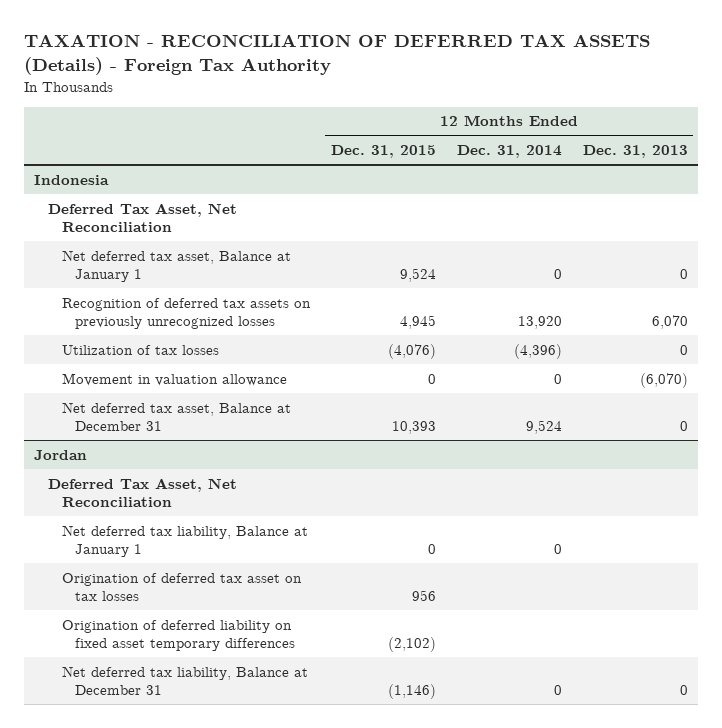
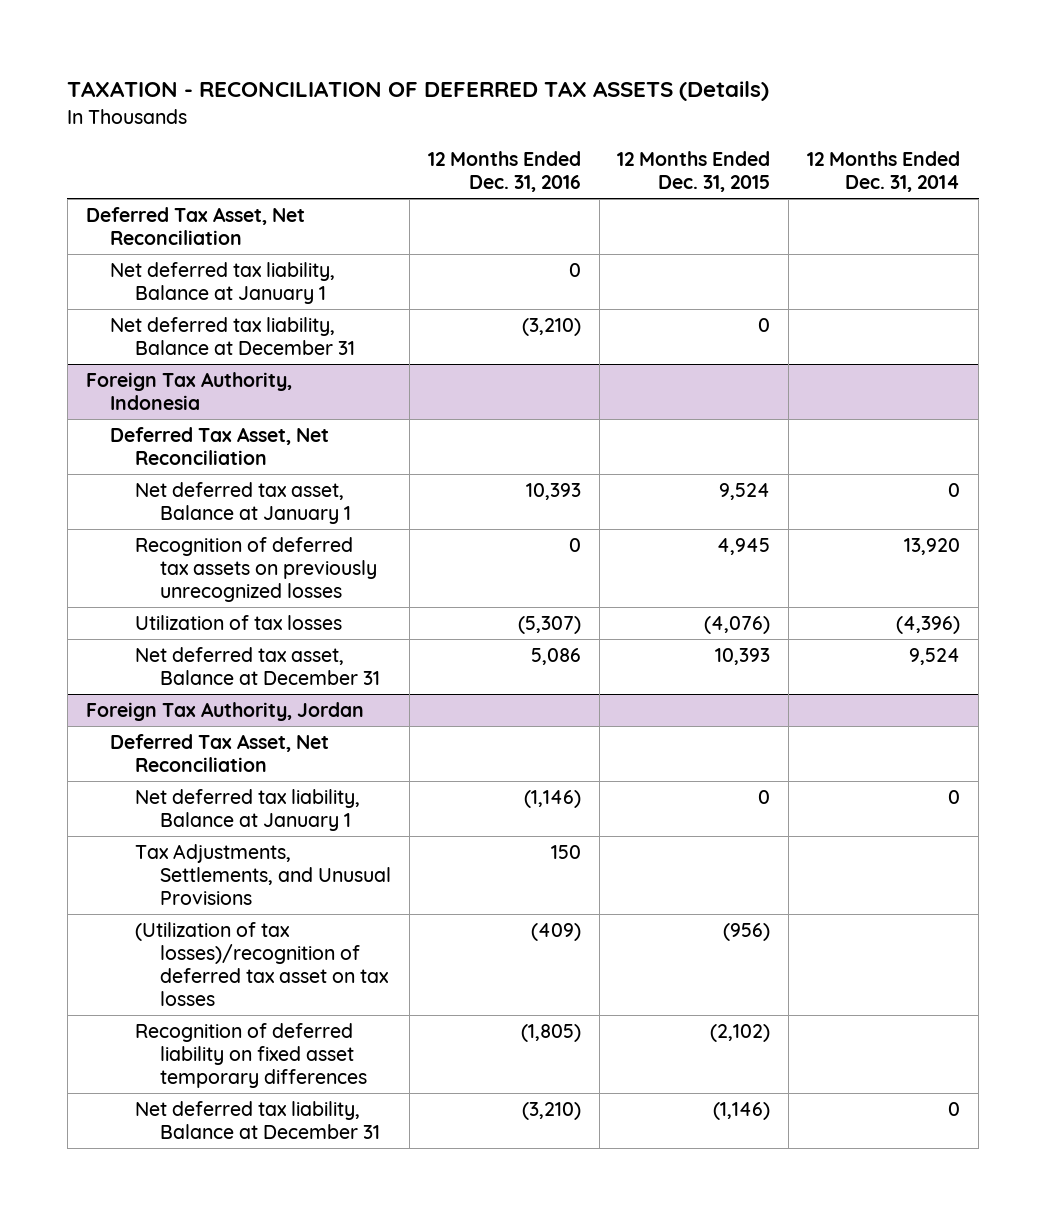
[23,34,650,76] TAXATION - RECONCILIATION OF DEFERRED TAX ASSETS (Details) - Foreign Tax Authority -> [67,81,770,102] TAXATION - RECONCILIATION OF DEFERRED TAX ASSETS (Details)
[582,145,688,159] Dec. 31, 2013 -> none
none -> [427,151,581,193] 12 Months Ended Dec. 31, 2016
[34,174,110,185] Indonesia -> none
none -> [110,262,336,304] Net deferred tax liability, Balance at January 1
none -> [110,317,356,355] Net deferred tax liability, Balance at December 31
none -> [85,372,292,410] Foreign Tax Authority, Indonesia
none -> [110,427,330,465] Deferred Tax Asset, Net Reconciliation
[61,372,287,386] Movement in valuation allowance -> none
[34,449,88,460] Jordan -> none
none -> [85,702,364,722] Foreign Tax Authority, Jordan
none -> [135,844,391,905] Tax Adjustments, Settlements, and Unusual Provisions
[61,572,302,602] Origination of deferred tax asset on tax losses -> [135,922,389,1006] (Utilization of tax losses)/recognition of deferred tax asset on tax losses
[411,590,436,602] 956 -> [723,923,771,942] (956)
[61,619,296,652] Origination of deferred liability on fixed asset temporary differences -> [135,1023,367,1088] Recognition of deferred liability on fixed asset temporary differences

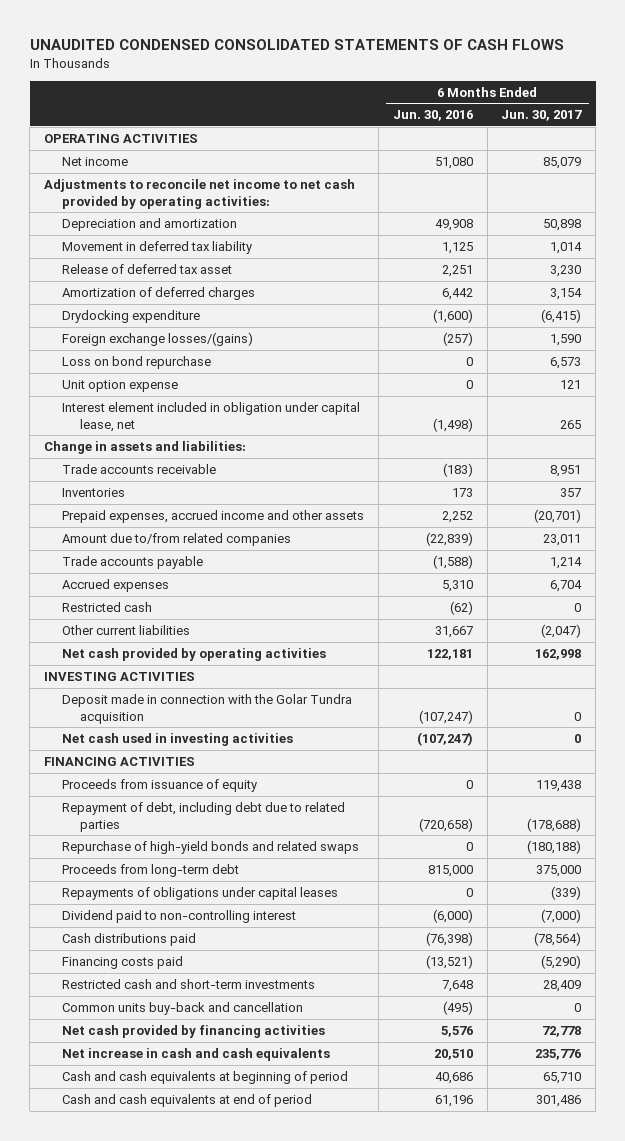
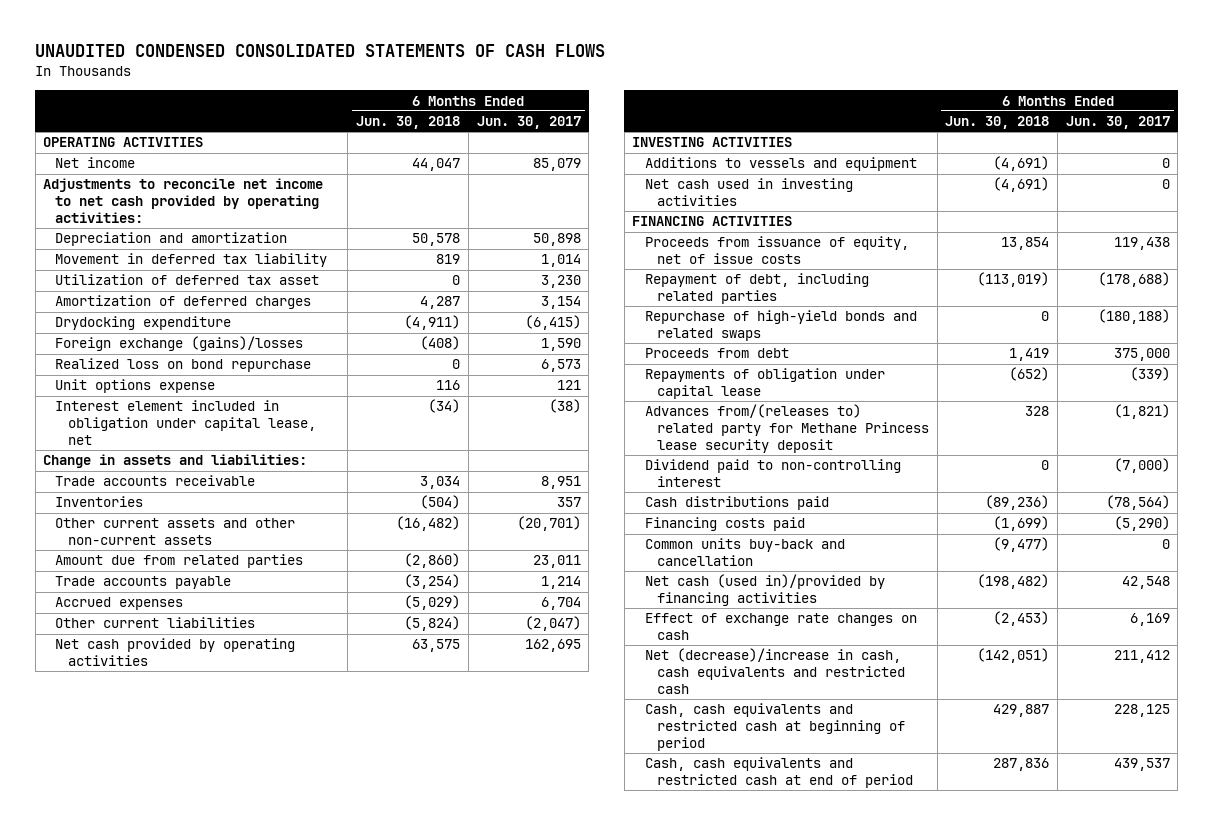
[392,110,473,122] Jun. 30, 2016 -> none
none -> [356,116,461,130] Jun. 30, 2018
[62,263,233,274] Release of deferred tax asset -> [55,274,320,286] Utilization of deferred tax asset
[62,331,254,346] Foreign exchange losses/(gains) -> [55,336,304,352] Foreign exchange (gains)/losses
[62,355,212,369] Loss on bond repurchase -> [55,358,312,373] Realized loss on bond repurchase
[62,379,179,392] Unit option expense -> [55,379,216,394] Unit options expense
[560,419,582,429] 265 -> [548,399,581,414] (38)
[62,509,365,523] Prepaid expenses, accrued income and other assets -> [55,518,296,546] Other current assets and other non-current assets
[62,532,292,546] Amount due to/from related companies -> [55,554,304,569] Amount due from related parties
[62,601,153,612] Restricted cash -> none
[535,648,582,660] 162,998 -> [524,639,581,653] 162,695
[62,693,353,724] Deposit made in connection with the Golar Tundra acquisition -> none
none -> [644,157,917,172] Additions to vessels and equipment
[62,778,258,792] Proceeds from issuance of equity -> [644,236,909,265] Proceeds from issuance of equity, net of issue costs
[62,801,346,832] Repayment of debt, including debt due to related parties -> [644,273,869,305] Repayment of debt, including related parties
[62,863,240,877] Proceeds from long-term debt -> [644,348,789,359] Proceeds from debt
[62,886,339,900] Repayments of obligations under capital leases -> [644,368,885,400] Repayments of obligation under capital lease
none -> [644,404,929,454] Advances from/(releases to) related party for Methane Princess lease security deposit
[62,978,316,989] Restricted cash and short-term investments -> none
[62,1024,326,1038] Net cash provided by financing activities -> [644,574,885,607] Net cash (used in)/provided by financing activities
[542,1025,582,1037] 72,778 -> [1121,576,1170,590] 42,548
none -> [644,613,917,641] Effect of exchange rate changes on cash
[62,1047,331,1061] Net increase in cash and cash equivalents -> [644,648,905,695] Net (decrease)/increase in cash, cash equivalents and restricted cash
[535,1048,582,1060] 235,776 -> [1113,650,1170,664] 211,412
[62,1070,349,1084] Cash and cash equivalents at beginning of period -> [644,703,905,752] Cash, cash equivalents and restricted cash at beginning of period
[543,1071,582,1084] 65,710 -> [1113,704,1170,718] 228,125
[62,1093,313,1107] Cash and cash equivalents at end of period -> [644,757,913,789] Cash, cash equivalents and restricted cash at end of period
[536,1094,582,1107] 301,486 -> [1113,758,1170,772] 439,537

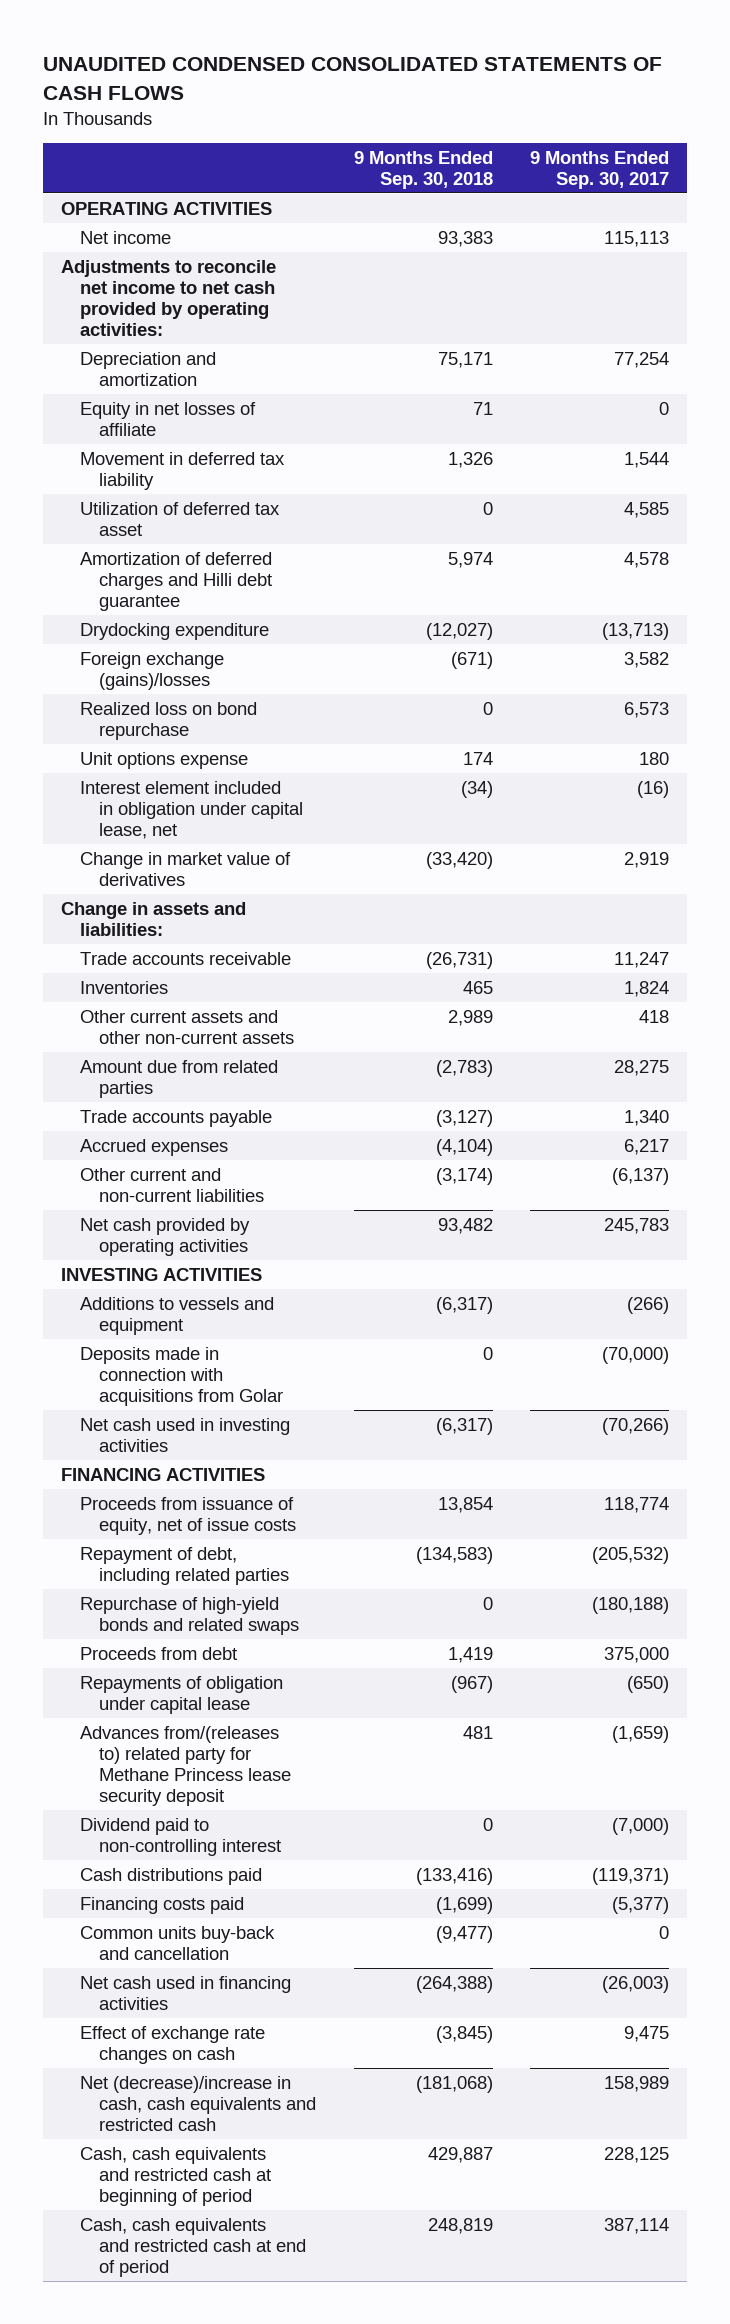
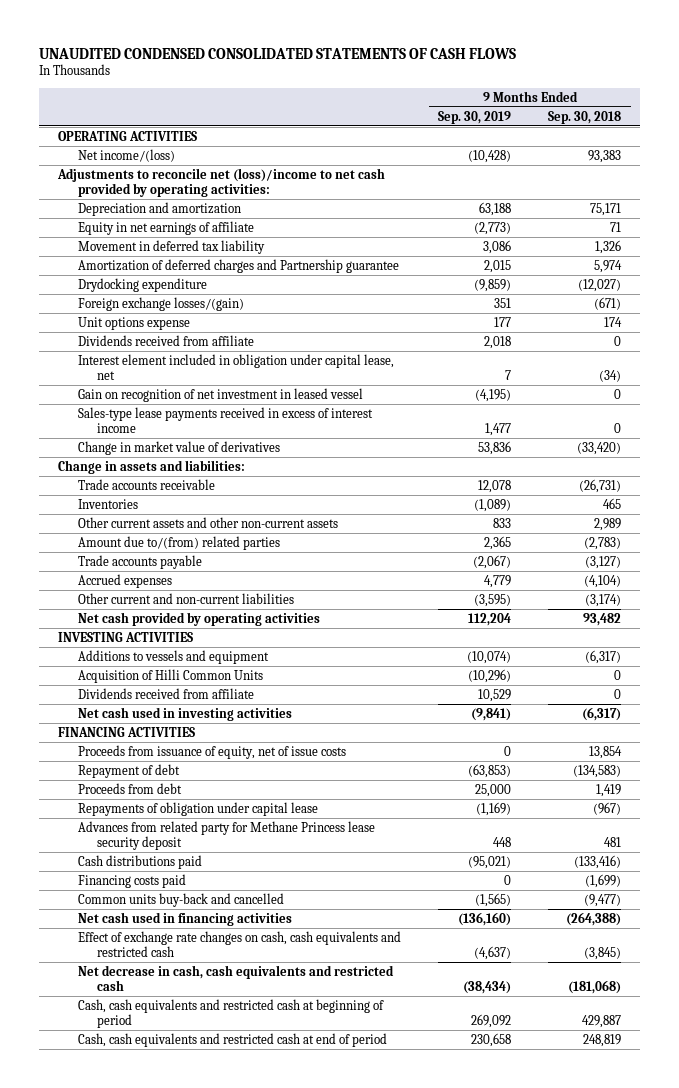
[529,150,669,189] 9 Months Ended Sep. 30, 2017 -> none
none -> [437,110,511,124] Sep. 30, 2019
[80,230,172,244] Net income -> [77,148,175,162] Net income/(loss)
[61,259,277,337] Adjustments to reconcile net income to net cash provided by operating activities: -> [56,167,385,198] Adjustments to reconcile net (loss)/income to net cash provided by operating activities:
[80,401,257,436] Equity in net losses of affiliate -> [77,220,254,235] Equity in net earnings of affiliate
[80,501,281,536] Utilization of deferred tax asset -> none
[80,551,273,612] Amortization of deferred charges and Hilli debt guarantee -> [77,258,399,273] Amortization of deferred charges and Partnership guarantee
[80,701,258,740] Realized loss on bond repurchase -> none
[80,651,225,690] Foreign exchange (gains)/losses -> [77,296,244,311] Foreign exchange losses/(gain)
none -> [77,334,254,346] Dividends received from affiliate
none -> [77,387,363,402] Gain on recognition of net investment in leased vessel
none -> [77,406,373,434] Sales-type lease payments received in excess of interest income
[80,1059,279,1098] Amount due from related parties -> [77,535,280,550] Amount due to/(from) related parties
[80,1346,284,1407] Deposits made in connection with acquisitions from Golar -> [77,668,263,683] Acquisition of Hilli Common Units
none -> [77,687,254,699] Dividends received from affiliate
[80,1596,300,1635] Repurchase of high-yield bonds and related swaps -> none
[80,1546,290,1585] Repayment of debt, including related parties -> [77,763,180,778] Repayment of debt
[80,1817,282,1856] Dividend paid to non-controlling interest -> none
[80,1725,292,1807] Advances from/(releases to) related party for Methane Princess lease security deposit -> [77,820,375,851] Advances from related party for Methane Princess lease security deposit
[80,1925,276,1960] Common units buy-back and cancellation -> [77,892,284,907] Common units buy-back and cancelled
[80,2025,266,2064] Effect of exchange rate changes on cash -> [77,930,401,958] Effect of exchange rate changes on cash, cash equivalents and restricted cash
[80,2075,317,2132] Net (decrease)/increase in cash, cash equivalents and restricted cash -> [77,964,394,992] Net decrease in cash, cash equivalents and restricted cash

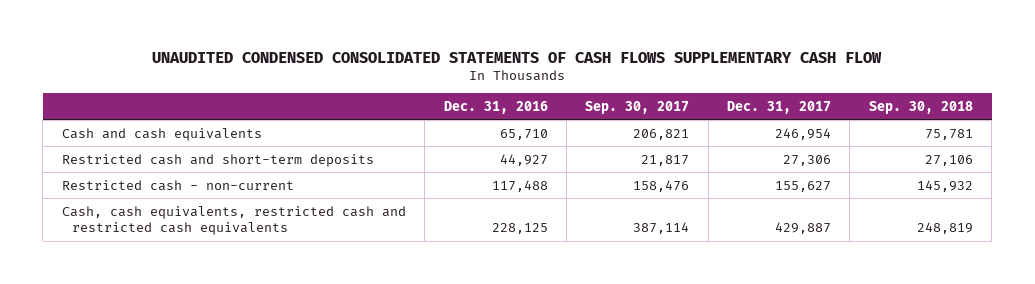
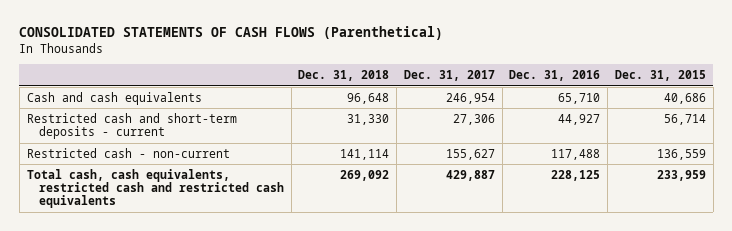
[152,51,883,63] UNAUDITED CONDENSED CONSOLIDATED STATEMENTS OF CASH FLOWS SUPPLEMENTARY CASH FLOW -> [19,26,444,41] CONSOLIDATED STATEMENTS OF CASH FLOWS (Parenthetical)
[585,100,690,114] Sep. 30, 2017 -> none
[868,100,973,114] Sep. 30, 2018 -> none
none -> [298,70,390,82] Dec. 31, 2018
none -> [614,70,706,82] Dec. 31, 2015
[61,153,374,167] Restricted cash and short-term deposits -> [26,112,237,140] Restricted cash and short-term deposits - current
[61,205,406,235] Cash, cash equivalents, restricted cash and restricted cash equivalents -> [26,168,284,209] Total cash, cash equivalents, restricted cash and restricted cash equivalents

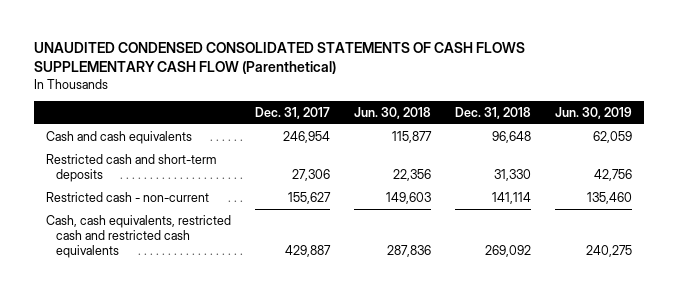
[19,26,444,41] CONSOLIDATED STATEMENTS OF CASH FLOWS (Parenthetical) -> [33,41,525,74] UNAUDITED CONDENSED CONSOLIDATED STATEMENTS OF CASH FLOWS SUPPLEMENTARY CASH FLOW (Parenthetical)
[509,70,601,82] Dec. 31, 2016 -> none
[614,70,706,82] Dec. 31, 2015 -> none
none -> [353,106,431,119] Jun. 30, 2018
none -> [554,106,632,119] Jun. 30, 2019
[26,112,237,140] Restricted cash and short-term deposits - current -> [45,153,216,182] Restricted cash and short-term deposits
[26,168,284,209] Total cash, cash equivalents, restricted cash and restricted cash equivalents -> [45,214,231,258] Cash, cash equivalents, restricted cash and restricted cash equivalents

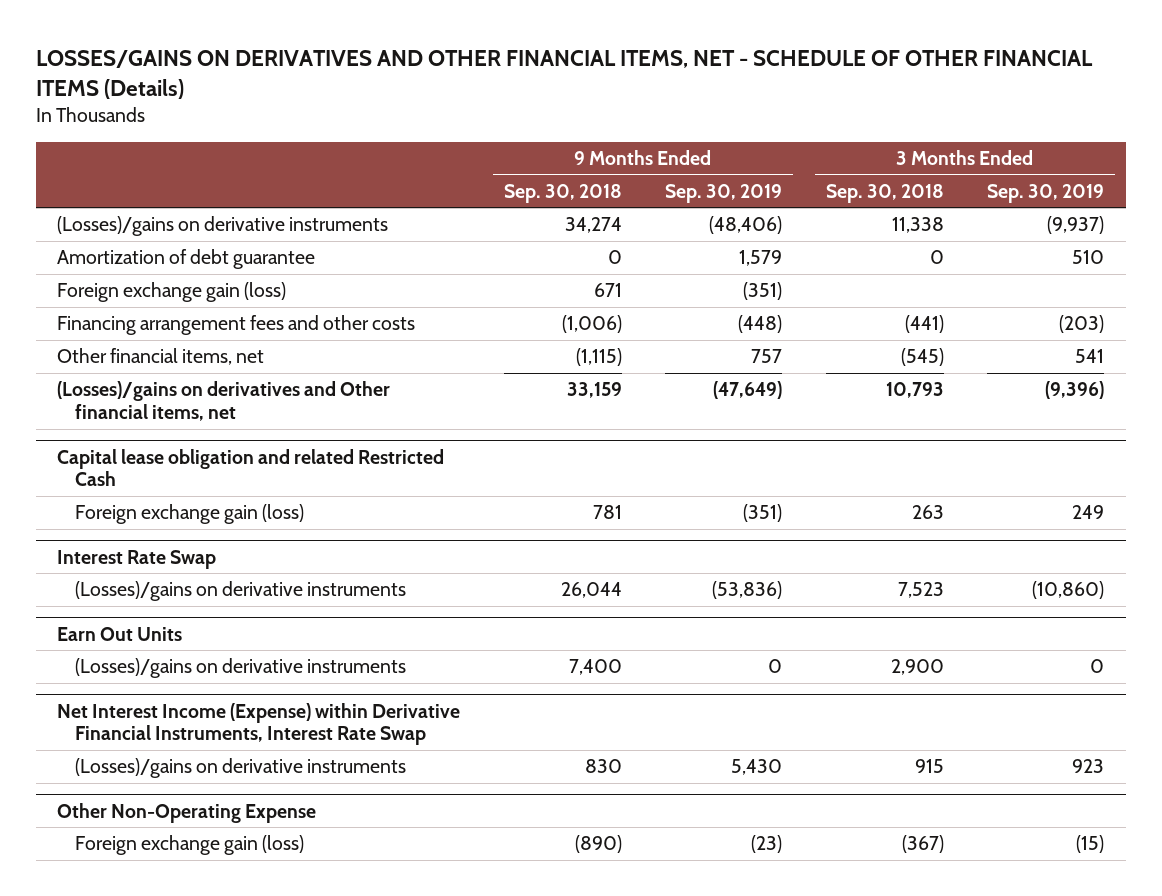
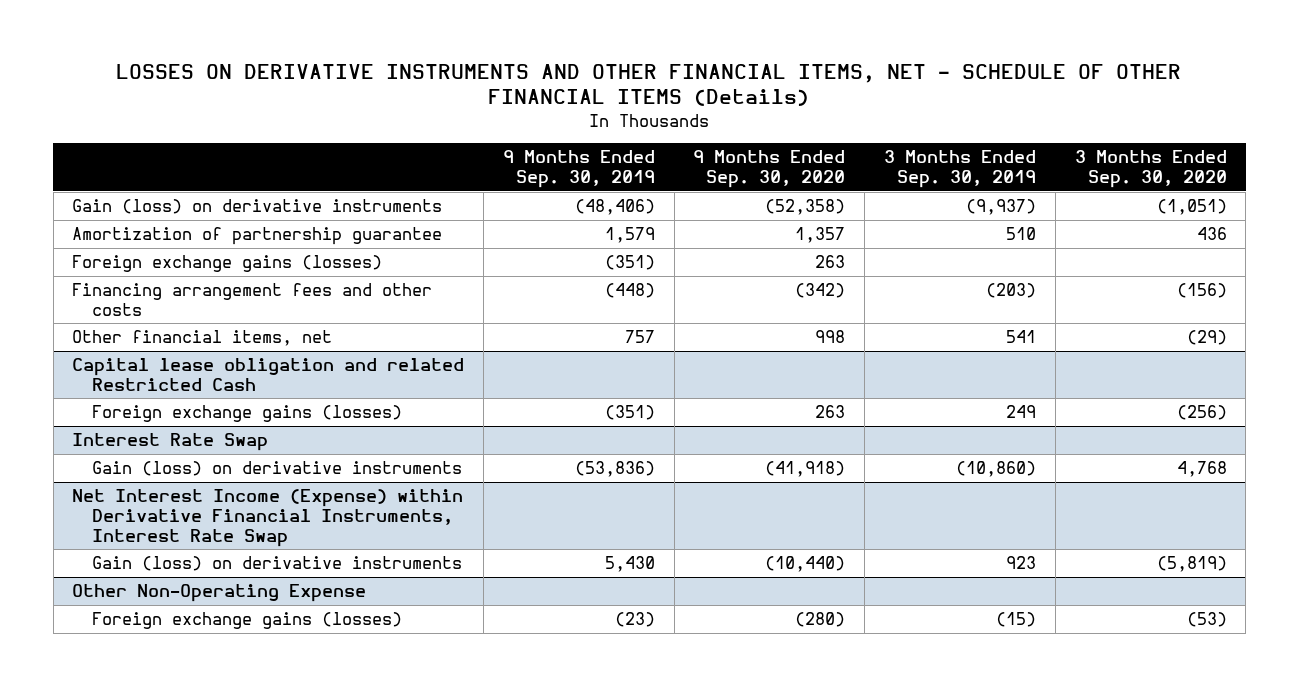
[35,49,1093,99] LOSSES/GAINS ON DERIVATIVES AND OTHER FINANCIAL ITEMS, NET - SCHEDULE OF OTHER FINANCIAL ITEMS (Details) -> [116,63,1182,107] LOSSES ON DERIVATIVE INSTRUMENTS AND OTHER FINANCIAL ITEMS, NET - SCHEDULE OF OTHER FINANCIAL ITEMS (Details)
[503,183,622,203] Sep. 30, 2018 -> none
[825,183,944,203] Sep. 30, 2018 -> none
none -> [693,150,846,188] 9 Months Ended Sep. 30, 2020
none -> [1074,150,1227,188] 3 Months Ended Sep. 30, 2020
[57,216,389,237] (Losses)/gains on derivative instruments -> [72,199,443,215] Gain (loss) on derivative instruments
[57,249,316,270] Amortization of debt guarantee -> [72,227,443,246] Amortization of partnership guarantee
[57,282,287,303] Foreign exchange gain (loss) -> [72,255,383,273] Foreign exchange gains (losses)
[57,381,391,421] (Losses)/gains on derivatives and Other financial items, net -> none
[75,504,305,525] Foreign exchange gain (loss) -> [91,405,402,423] Foreign exchange gains (losses)
[57,626,183,641] Earn Out Units -> none
[75,658,407,679] (Losses)/gains on derivative instruments -> none
[75,581,407,602] (Losses)/gains on derivative instruments -> [91,461,462,477] Gain (loss) on derivative instruments
[75,758,407,779] (Losses)/gains on derivative instruments -> [91,556,462,572] Gain (loss) on derivative instruments
[75,835,305,856] Foreign exchange gain (loss) -> [91,612,402,630] Foreign exchange gains (losses)

